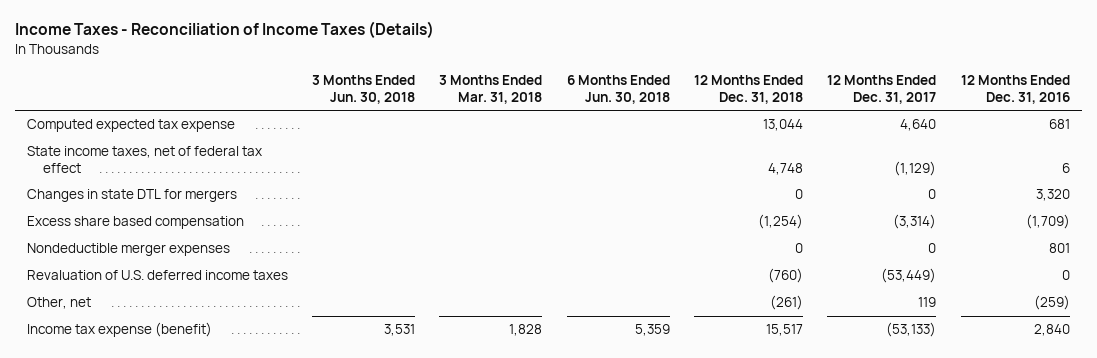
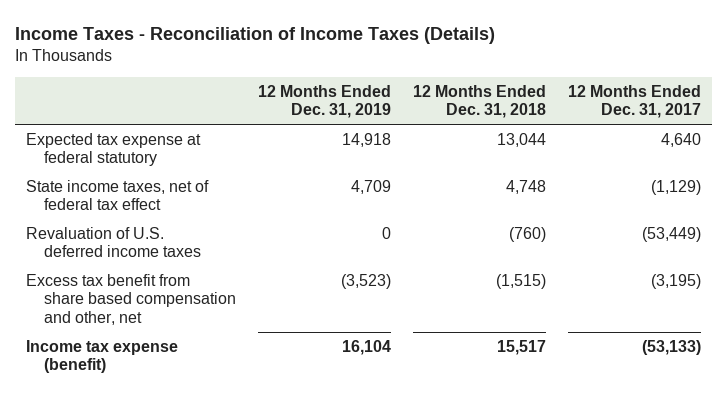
[312,75,416,104] 3 Months Ended Jun. 30, 2018 -> none
[439,75,543,104] 3 Months Ended Mar. 31, 2018 -> none
[566,75,670,104] 6 Months Ended Jun. 30, 2018 -> none
[960,75,1070,104] 12 Months Ended Dec. 31, 2016 -> none
none -> [257,84,391,118] 12 Months Ended Dec. 31, 2019
[26,119,235,133] Computed expected tax expense -> [26,133,202,167] Expected tax expense at federal statutory
[26,189,237,203] Changes in state DTL for mergers -> none
[26,216,244,230] Excess share based compensation -> none
[26,243,230,257] Nondeductible merger expenses -> none
[26,297,91,310] Other, net -> none
none -> [26,274,236,325] Excess tax benefit from share based compensation and other, net

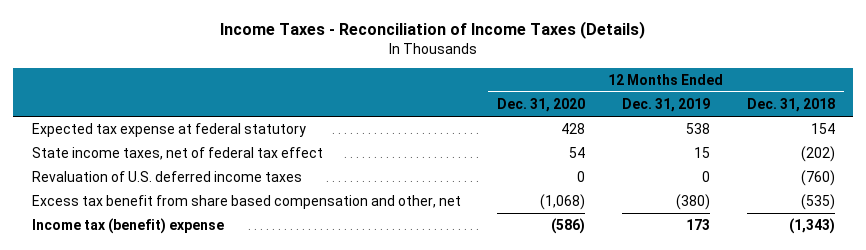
[568,84,702,118] 12 Months Ended Dec. 31, 2017 -> none
none -> [497,97,586,112] Dec. 31, 2020
[341,133,391,148] 14,918 -> [685,123,710,135] 538
[496,133,546,148] 13,044 -> [810,123,835,135] 154
[350,180,391,195] 4,709 -> [693,147,710,159] 15
[505,180,546,195] 4,748 -> [800,146,835,163] (202)
[340,274,391,290] (3,523) -> [675,194,710,211] (380)
[495,274,546,290] (1,515) -> [800,194,835,211] (535)
[26,340,179,374] Income tax expense (benefit) -> [31,218,224,235] Income tax (benefit) expense
[341,340,391,356] 16,104 -> [685,219,710,231] 173
[496,340,546,356] 15,517 -> [788,218,835,235] (1,343)

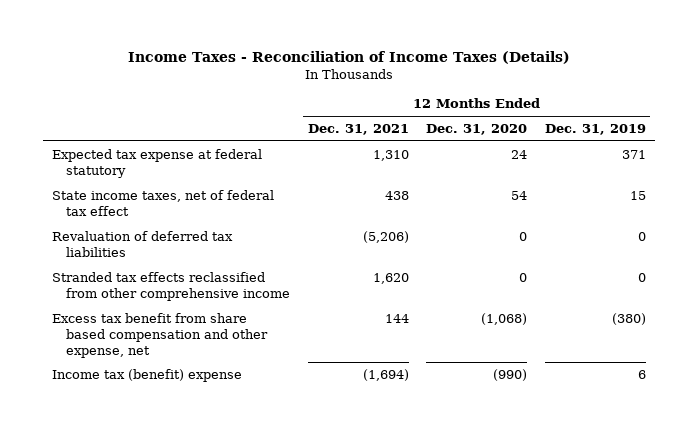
[746,97,835,112] Dec. 31, 2018 -> none
none -> [307,124,409,136] Dec. 31, 2021
[561,123,586,135] 428 -> [511,149,528,159] 24
[685,123,710,135] 538 -> [622,149,647,159] 371
[31,171,302,183] Revaluation of U.S. deferred income taxes -> [51,230,233,257] Revaluation of deferred tax liabilities
none -> [51,271,291,301] Stranded tax effects reclassified from other comprehensive income
[31,195,461,210] Excess tax benefit from share based compensation and other, net -> [51,312,269,358] Excess tax benefit from share based compensation and other expense, net
[551,218,586,235] (586) -> [493,368,528,381] (990)
[685,219,710,231] 173 -> [638,369,647,379] 6

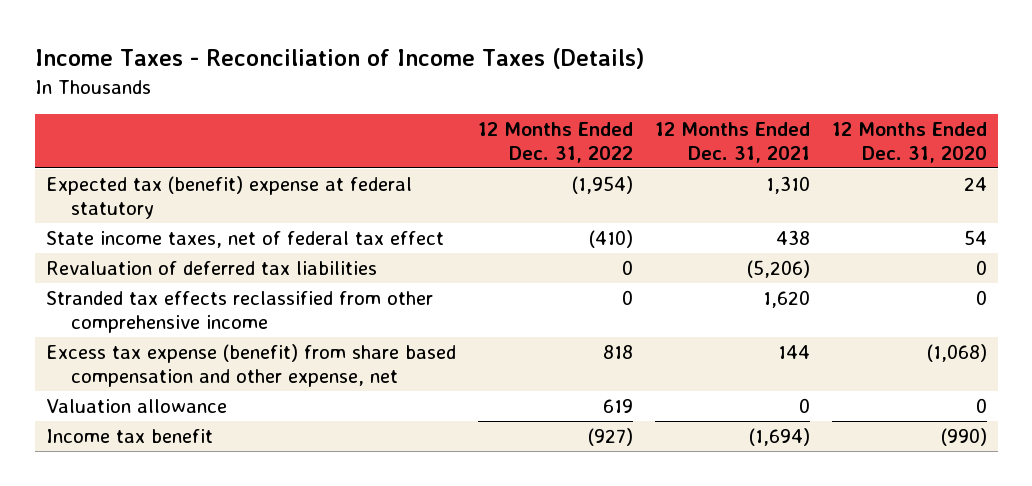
[545,124,647,136] Dec. 31, 2019 -> none
none -> [477,121,633,163] 12 Months Ended Dec. 31, 2022
[51,148,262,178] Expected tax expense at federal statutory -> [45,175,412,219] Expected tax (benefit) expense at federal statutory
[51,312,269,358] Excess tax benefit from share based compensation and other expense, net -> [45,343,456,387] Excess tax expense (benefit) from share based compensation and other expense, net
none -> [45,398,227,413] Valuation allowance
[51,368,242,382] Income tax (benefit) expense -> [45,428,213,443] Income tax benefit

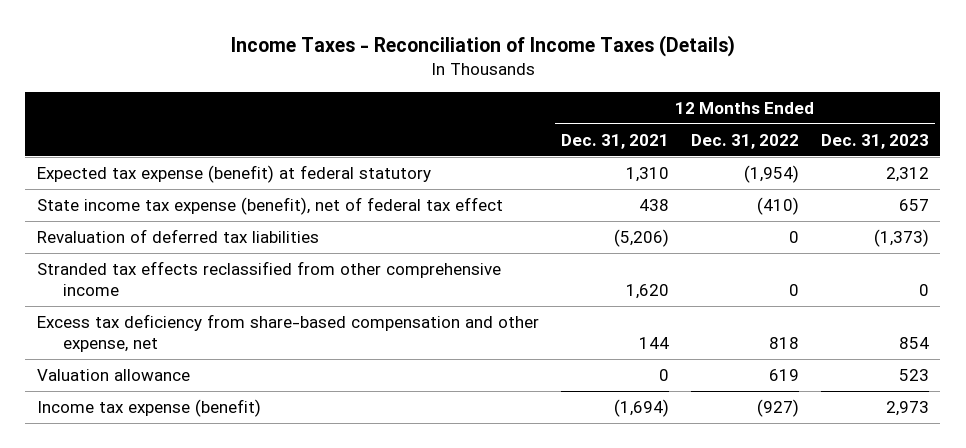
[831,121,987,163] 12 Months Ended Dec. 31, 2020 -> none
none -> [821,133,930,149] Dec. 31, 2023
[45,175,412,219] Expected tax (benefit) expense at federal statutory -> [36,165,431,184] Expected tax expense (benefit) at federal statutory
[45,230,444,248] State income taxes, net of federal tax effect -> [36,197,503,216] State income tax expense (benefit), net of federal tax effect
[45,343,456,387] Excess tax expense (benefit) from share based compensation and other expense, net -> [36,314,539,352] Excess tax deficiency from share-based compensation and other expense, net
[45,428,213,443] Income tax benefit -> [36,399,261,418] Income tax expense (benefit)

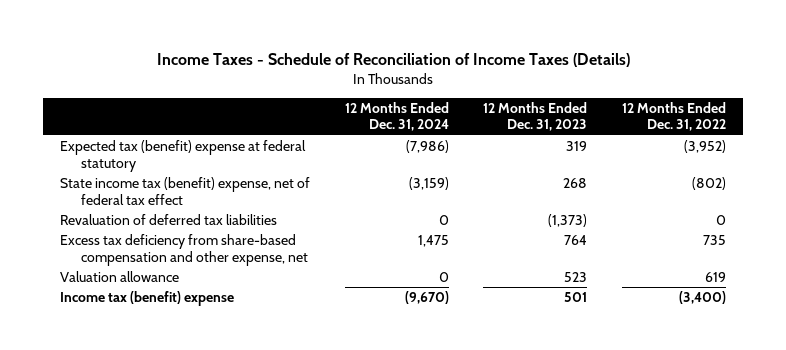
[230,34,735,57] Income Taxes - Reconciliation of Income Taxes (Details) -> [157,52,631,67] Income Taxes - Schedule of Reconciliation of Income Taxes (Details)
[560,133,669,149] Dec. 31, 2021 -> none
none -> [344,101,449,132] 12 Months Ended Dec. 31, 2024
[36,165,431,184] Expected tax expense (benefit) at federal statutory -> [60,140,307,172] Expected tax (benefit) expense at federal statutory
[744,165,800,184] (1,954) -> [684,140,727,154] (3,952)
[886,167,930,183] 2,312 -> [566,141,588,152] 319
[36,197,503,216] State income tax expense (benefit), net of federal tax effect -> [60,177,311,205] State income tax (benefit) expense, net of federal tax effect
[757,197,800,216] (410) -> [692,177,727,191] (802)
[899,199,930,212] 657 -> [563,178,588,189] 268
[36,261,501,296] Stranded tax effects reclassified from other comprehensive income -> none
[769,336,800,349] 818 -> [703,235,727,246] 735
[899,336,930,349] 854 -> [564,235,588,246] 764
[36,399,261,418] Income tax expense (benefit) -> [60,291,235,307] Income tax (benefit) expense
[757,399,800,418] (927) -> [679,291,727,305] (3,400)
[886,401,930,417] 2,973 -> [564,292,588,303] 501

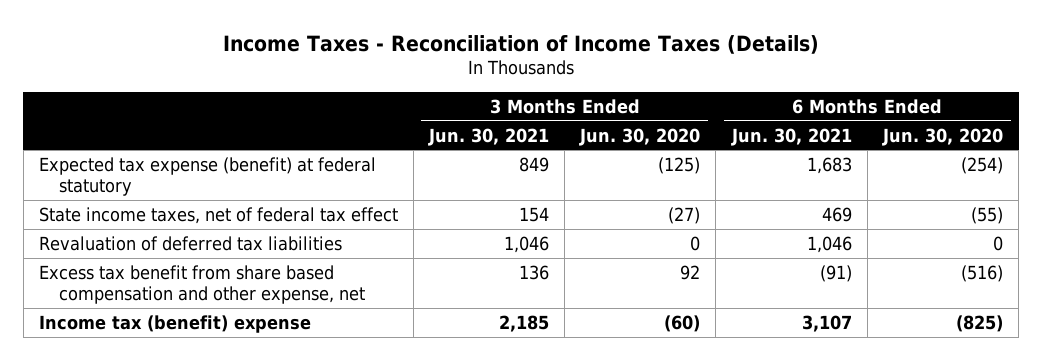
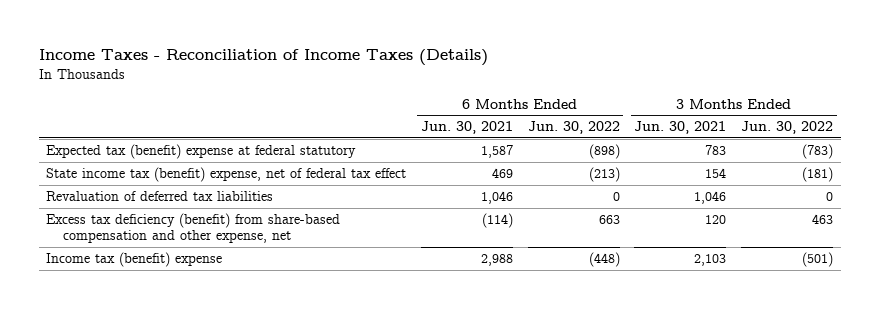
[579,127,701,146] Jun. 30, 2020 -> none
[881,127,1003,146] Jun. 30, 2020 -> none
none -> [527,121,620,135] Jun. 30, 2022
none -> [741,121,834,135] Jun. 30, 2022
[38,156,376,196] Expected tax expense (benefit) at federal statutory -> [46,144,357,160] Expected tax (benefit) expense at federal statutory
[519,156,550,172] 849 -> [705,145,727,156] 783
[806,156,852,174] 1,683 -> [480,145,513,159] 1,587
[38,206,398,224] State income taxes, net of federal tax effect -> [46,167,407,183] State income tax (benefit) expense, net of federal tax effect
[38,264,366,304] Excess tax benefit from share based compensation and other expense, net -> [46,213,341,244] Excess tax deficiency (benefit) from share-based compensation and other expense, net
[519,264,550,280] 136 -> [705,215,727,225] 120
[819,264,852,282] (91) -> [481,213,513,229] (114)
[499,314,550,332] 2,185 -> [694,254,727,267] 2,103
[801,314,852,332] 3,107 -> [480,254,513,267] 2,988

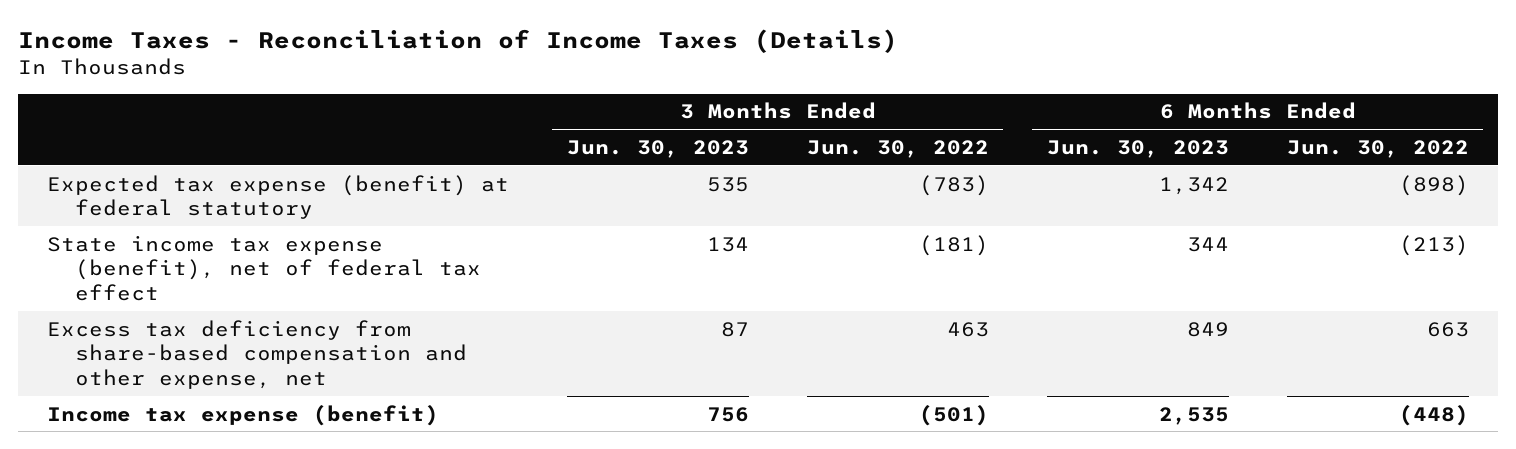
[420,121,513,135] Jun. 30, 2021 -> none
[634,121,727,135] Jun. 30, 2021 -> none
none -> [566,139,749,158] Jun. 30, 2023
none -> [1046,139,1229,158] Jun. 30, 2023
[46,191,274,202] Revaluation of deferred tax liabilities -> none
[46,144,357,160] Expected tax (benefit) expense at federal statutory -> [46,174,509,220] Expected tax expense (benefit) at federal statutory
[46,167,407,183] State income tax (benefit) expense, net of federal tax effect -> [46,234,481,302] State income tax expense (benefit), net of federal tax effect
[46,213,341,244] Excess tax deficiency (benefit) from share-based compensation and other expense, net -> [46,319,467,390] Excess tax deficiency from share-based compensation and other expense, net
[46,252,223,268] Income tax (benefit) expense -> [46,404,439,426] Income tax expense (benefit)

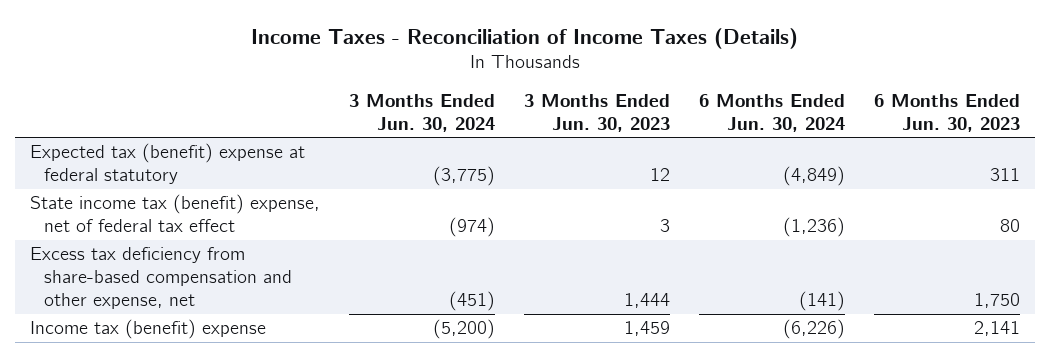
[806,139,989,158] Jun. 30, 2022 -> none
[1286,139,1469,158] Jun. 30, 2022 -> none
none -> [348,94,495,132] 3 Months Ended Jun. 30, 2024
none -> [699,94,846,132] 6 Months Ended Jun. 30, 2024
[46,174,509,220] Expected tax expense (benefit) at federal statutory -> [29,143,305,185] Expected tax (benefit) expense at federal statutory
[706,176,749,192] 535 -> [649,168,670,182] 12
[1158,176,1229,195] 1,342 -> [990,168,1021,182] 311
[46,234,481,302] State income tax expense (benefit), net of federal tax effect -> [29,194,320,233] State income tax (benefit) expense, net of federal tax effect
[706,236,749,252] 134 -> [659,219,670,233] 3
[1186,236,1229,252] 344 -> [1000,219,1021,233] 80
[720,321,749,337] 87 -> [623,292,670,308] 1,444
[1186,321,1229,337] 849 -> [974,292,1021,308] 1,750
[46,404,439,426] Income tax expense (benefit) -> [29,319,266,340] Income tax (benefit) expense
[706,406,749,422] 756 -> [623,321,670,337] 1,459
[1158,406,1229,425] 2,535 -> [974,321,1021,337] 2,141

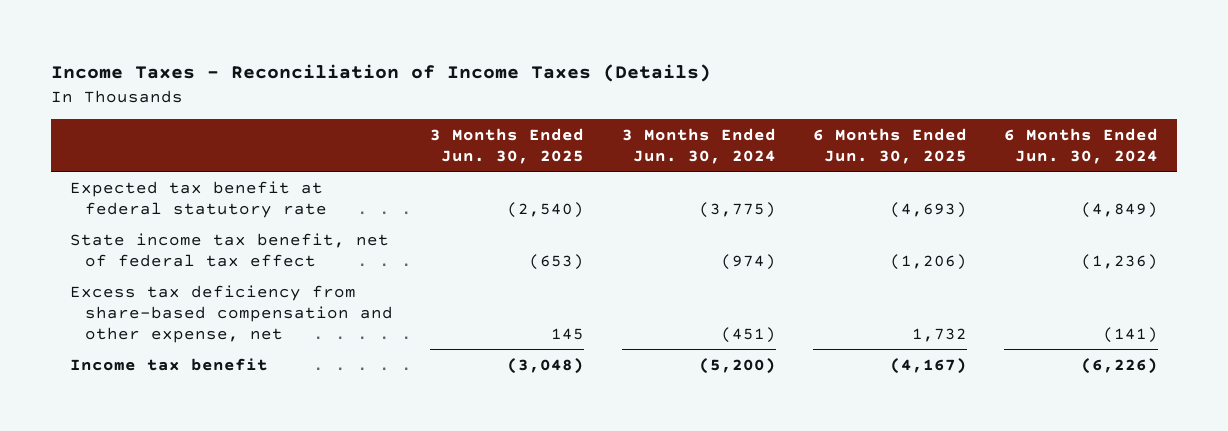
[523,94,670,132] 3 Months Ended Jun. 30, 2023 -> none
[874,94,1021,132] 6 Months Ended Jun. 30, 2023 -> none
none -> [430,127,585,164] 3 Months Ended Jun. 30, 2025
none -> [813,127,968,164] 6 Months Ended Jun. 30, 2025
[29,143,305,185] Expected tax (benefit) expense at federal statutory -> [69,180,328,218] Expected tax benefit at federal statutory rate
[29,194,320,233] State income tax (benefit) expense, net of federal tax effect -> [69,232,389,267] State income tax benefit, net of federal tax effect
[29,319,266,340] Income tax (benefit) expense -> [69,357,268,371] Income tax benefit

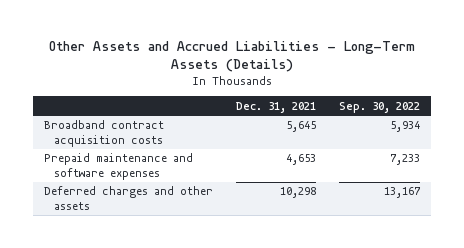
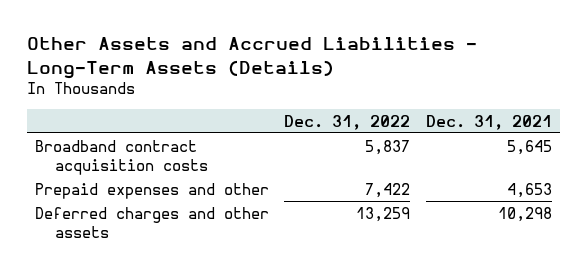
[338,101,420,113] Sep. 30, 2022 -> none
none -> [284,114,411,130] Dec. 31, 2022
[44,153,194,181] Prepaid maintenance and software expenses -> [34,182,269,199] Prepaid expenses and other

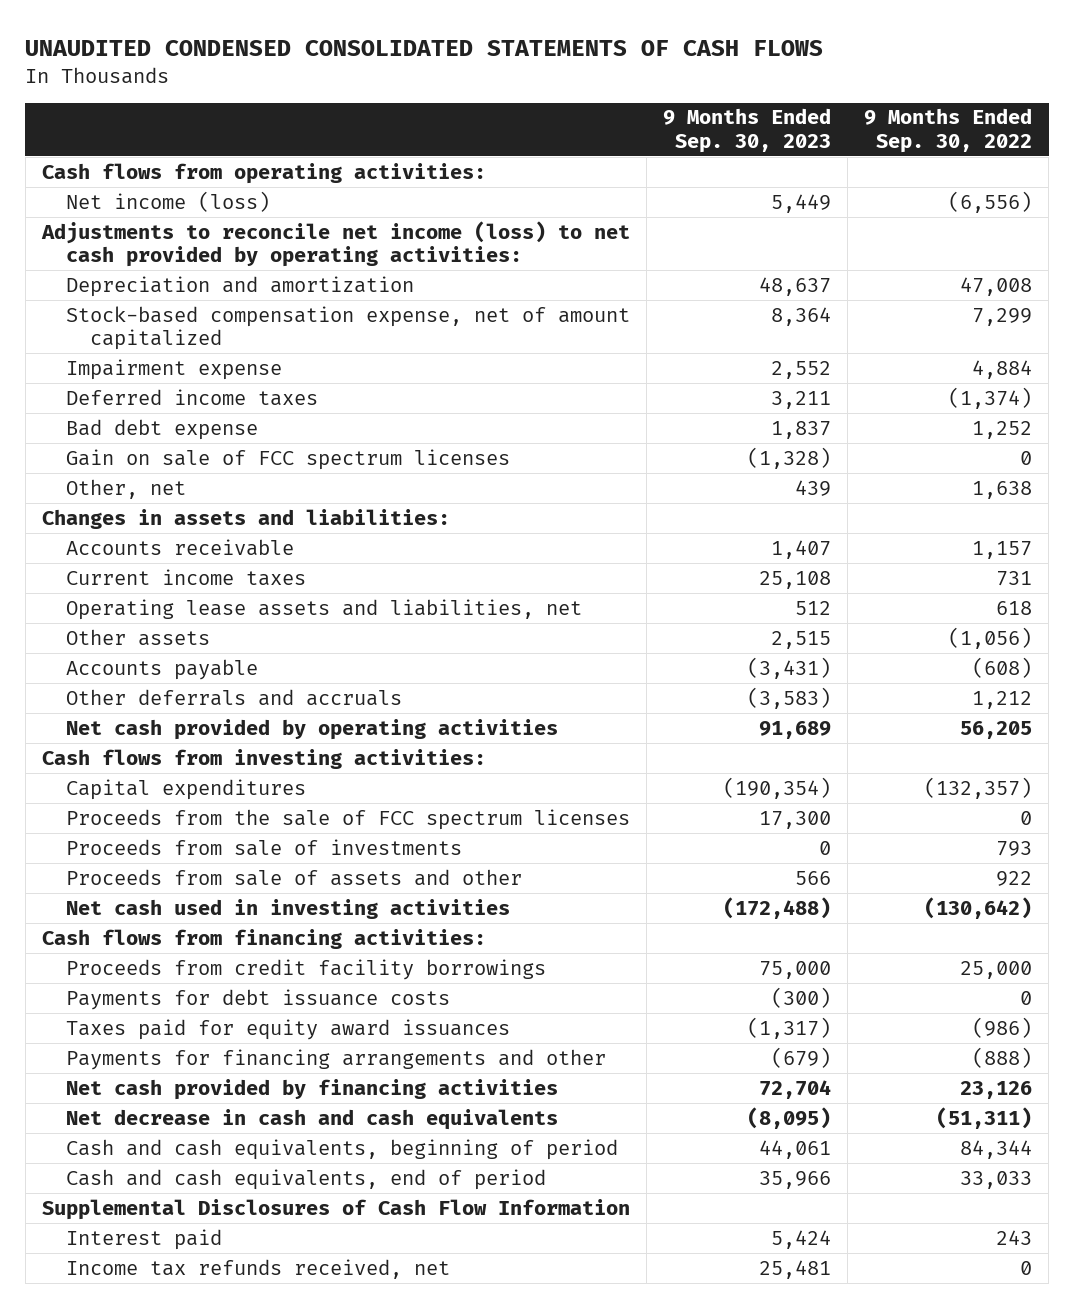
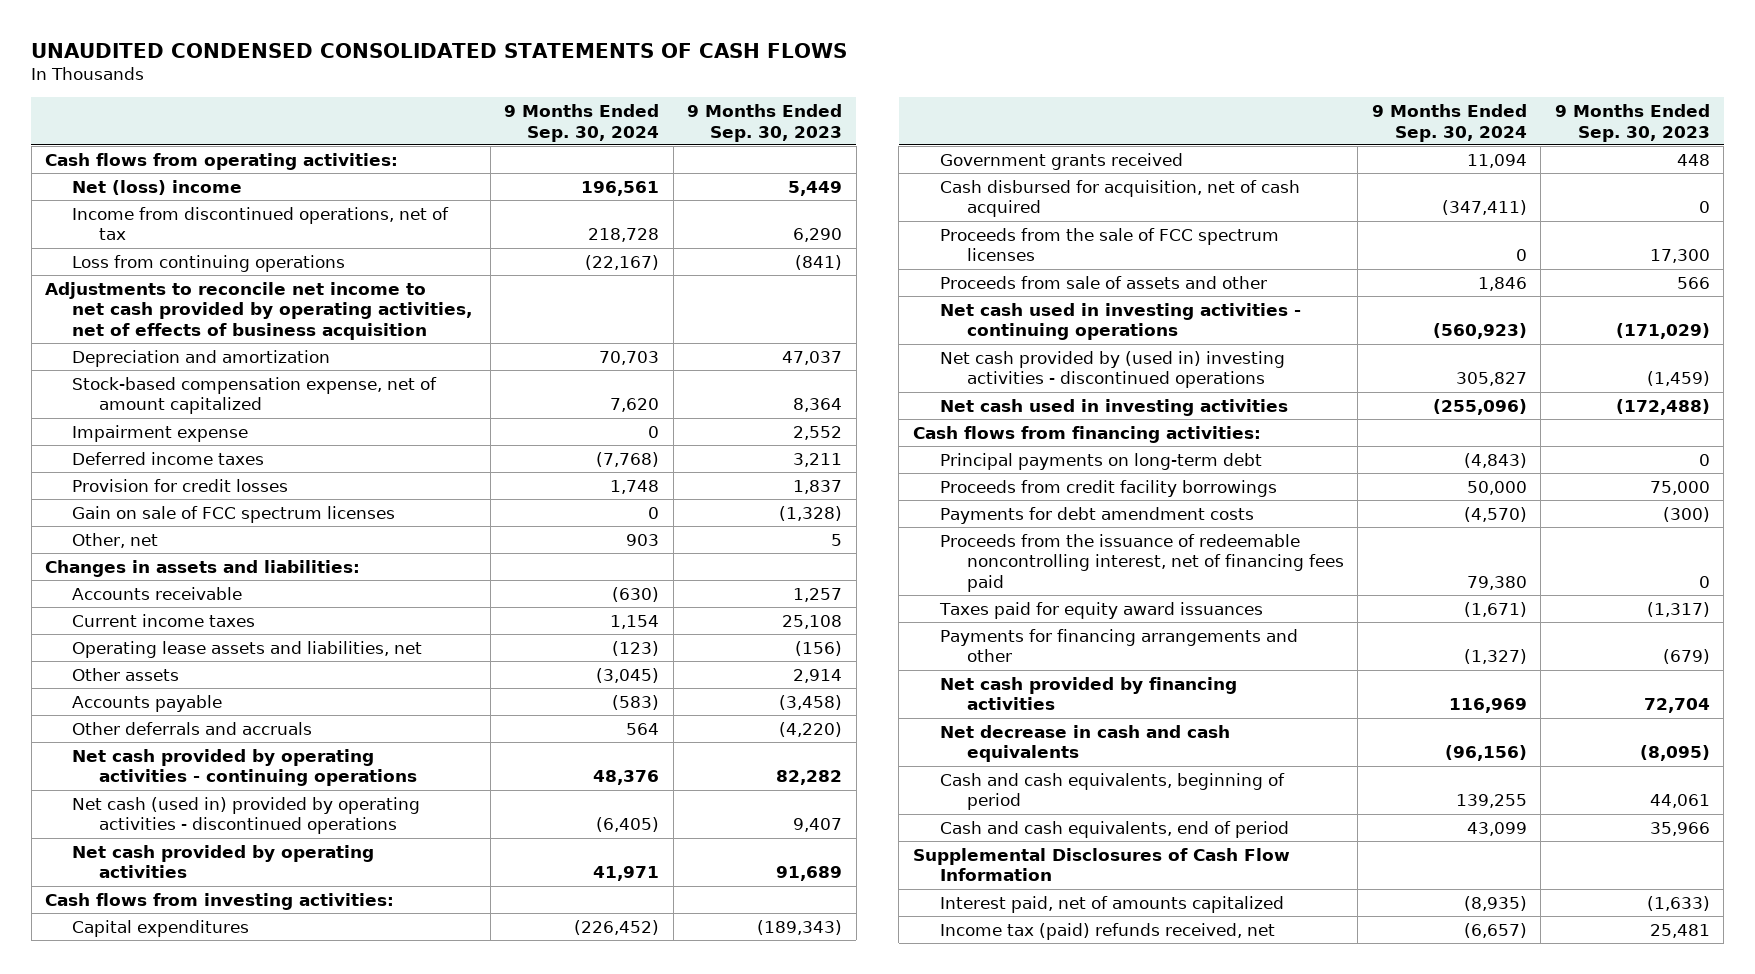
[864,108,1033,153] 9 Months Ended Sep. 30, 2022 -> none
none -> [504,103,660,142] 9 Months Ended Sep. 30, 2024
[65,190,270,212] Net income (loss) -> [72,179,243,195] Net (loss) income
none -> [72,206,450,241] Income from discontinued operations, net of tax
none -> [72,254,346,272] Loss from continuing operations
[40,220,630,268] Adjustments to reconcile net income (loss) to net cash provided by operating activities: -> [45,281,473,341] Adjustments to reconcile net income to net cash provided by operating activities, net of effects of business acquisition
[759,276,832,296] 48,637 -> [782,350,843,365] 47,037
[65,418,258,440] Bad debt expense -> [72,478,289,492] Provision for credit losses
[795,479,832,496] 439 -> [831,533,843,546] 5
[771,539,832,559] 1,407 -> [793,587,843,602] 1,257
[795,600,832,615] 512 -> [795,640,843,656] (156)
[771,630,832,649] 2,515 -> [793,668,843,683] 2,914
[747,656,832,679] (3,431) -> [779,694,843,710] (3,458)
[747,686,832,709] (3,583) -> [779,721,843,737] (4,220)
none -> [72,748,418,787] Net cash provided by operating activities - continuing operations
none -> [72,796,421,835] Net cash (used in) provided by operating activities - discontinued operations
[723,776,832,799] (190,354) -> [757,919,843,935] (189,343)
none -> [939,152,1183,170] Government grants received
none -> [939,179,1300,218] Cash disbursed for acquisition, net of cash acquired
[65,838,462,856] Proceeds from sale of investments -> none
none -> [939,302,1301,341] Net cash used in investing activities - continuing operations
none -> [939,350,1285,389] Net cash provided by (used in) investing activities - discontinued operations
none -> [939,452,1262,470] Principal payments on long-term debt
[65,988,450,1010] Payments for debt issuance costs -> [939,506,1254,524] Payments for debt amendment costs
none -> [939,533,1344,593] Proceeds from the issuance of redeemable noncontrolling interest, net of financing fees paid
[65,1228,222,1250] Interest paid -> [939,895,1284,913] Interest paid, net of amounts capitalized
[771,1229,832,1249] 5,424 -> [1646,895,1710,911] (1,633)
[65,1258,450,1279] Income tax refunds received, net -> [939,922,1275,940] Income tax (paid) refunds received, net

